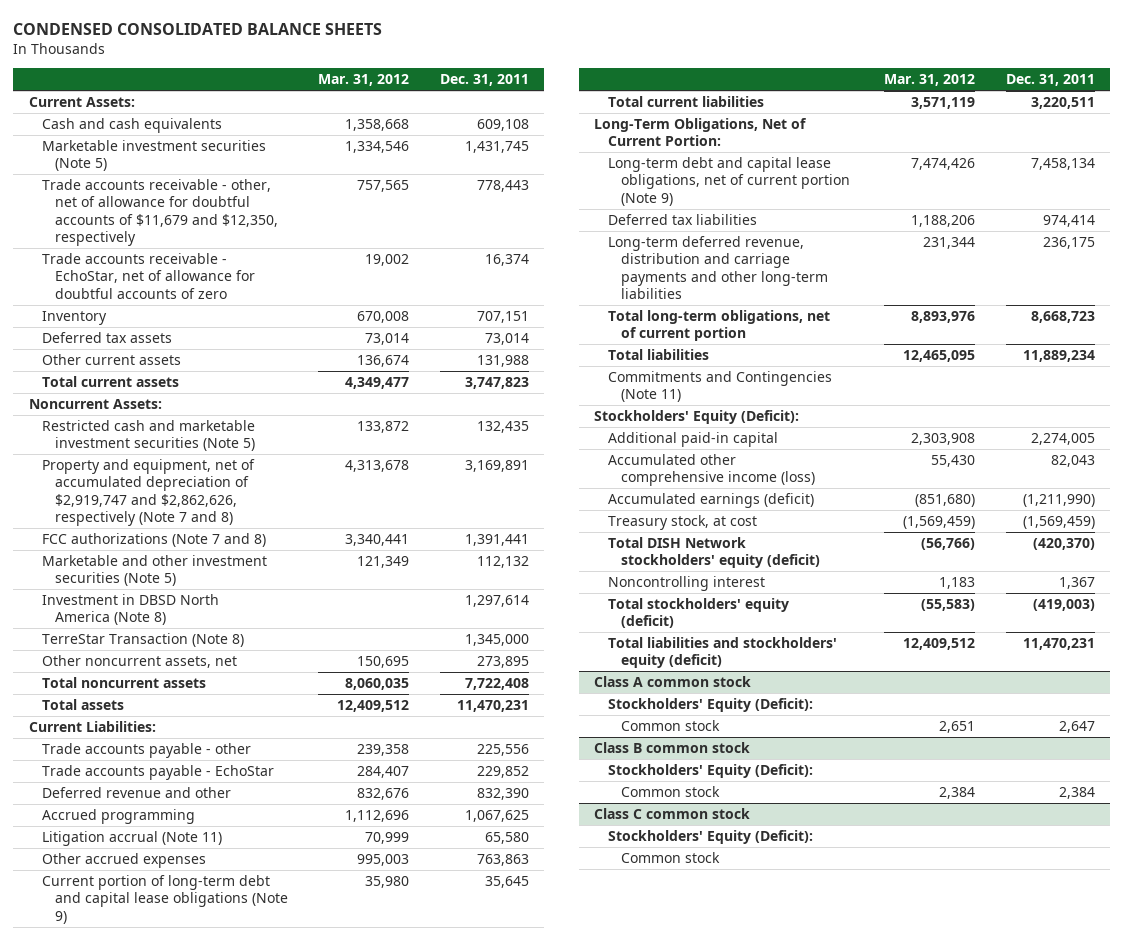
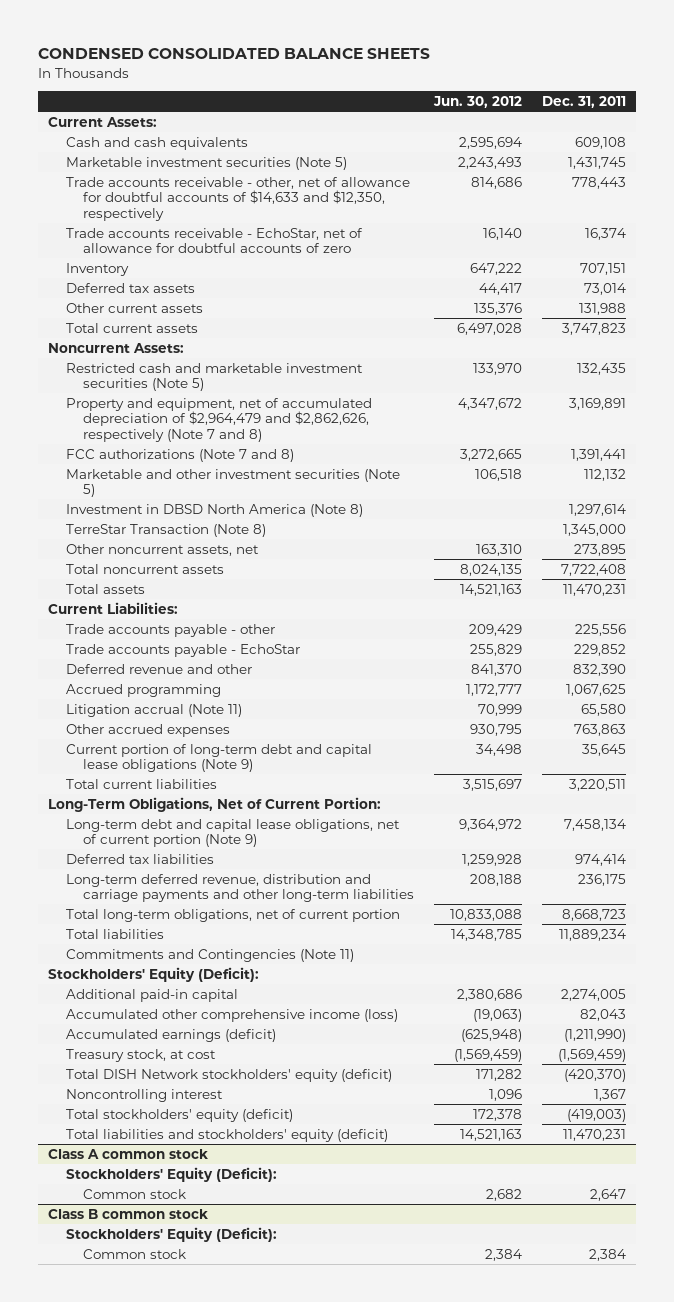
[318,74,410,87] Mar. 31, 2012 -> none
none -> [433,95,523,108] Jun. 30, 2012
[41,178,278,247] Trade accounts receivable - other, net of allowance for doubtful accounts of $11,679 and $12,350, respectively -> [65,176,410,221] Trade accounts receivable - other, net of allowance for doubtful accounts of $14,633 and $12,350, respectively
[41,458,255,527] Property and equipment, net of accumulated depreciation of $2,919,747 and $2,862,626, respectively (Note 7 and 8) -> [65,397,372,442] Property and equipment, net of accumulated depreciation of $2,964,479 and $2,862,626, respectively (Note 7 and 8)
[594,807,751,819] Class C common stock -> none
[607,829,813,844] Stockholders' Equity (Deficit): -> none
[620,851,720,863] Common stock -> none

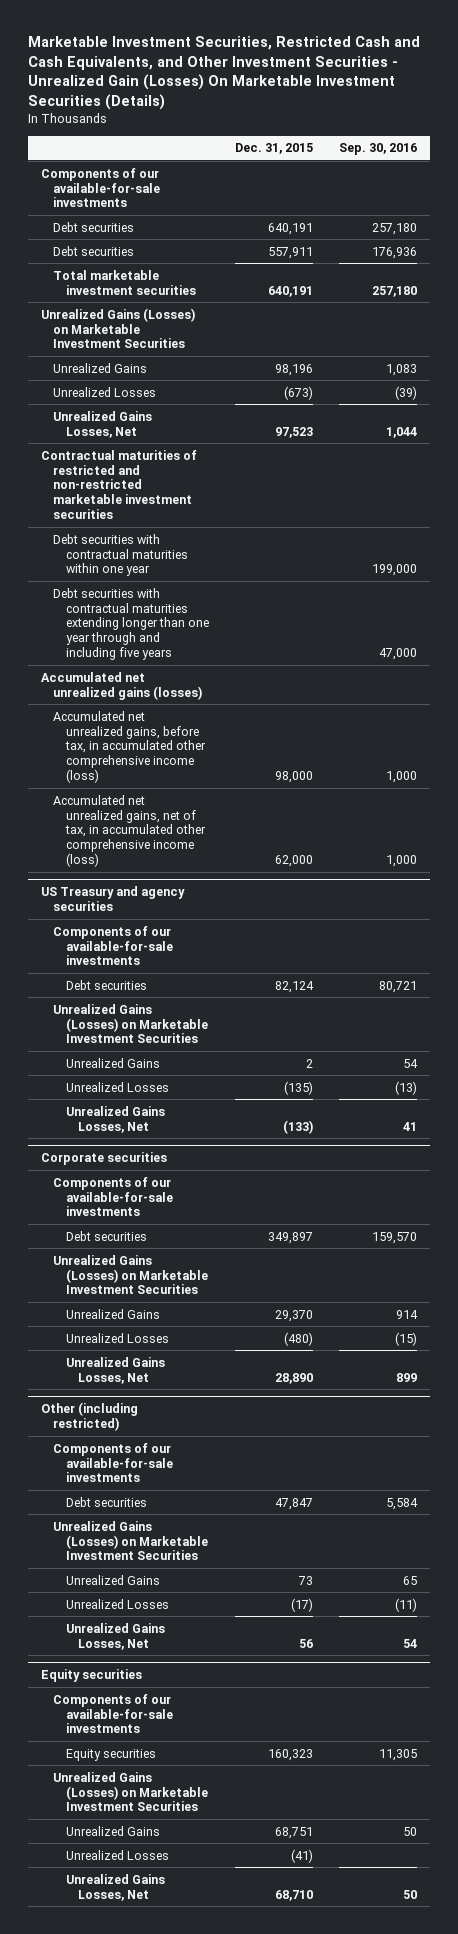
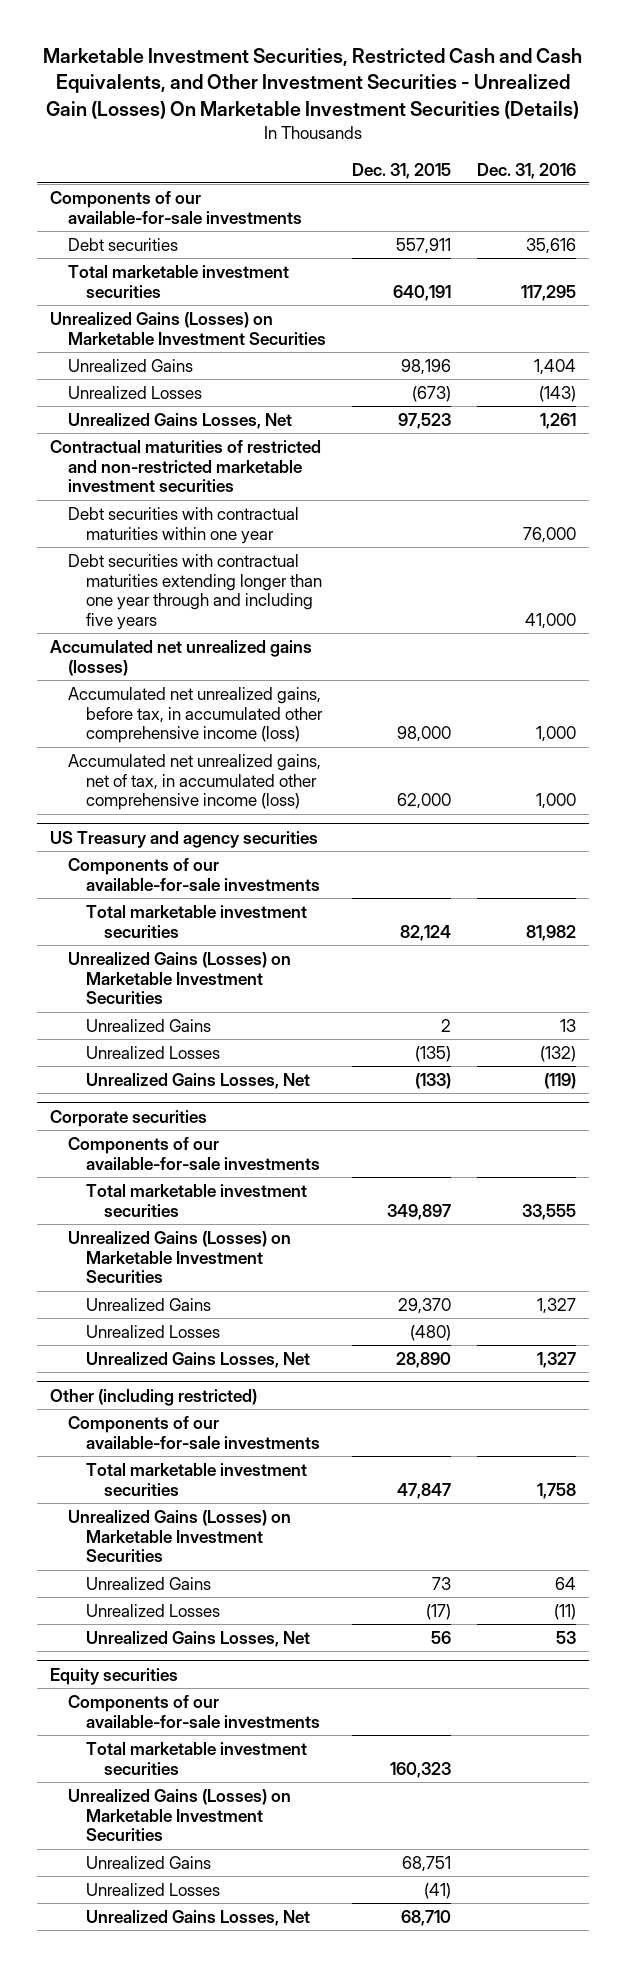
[339,143,418,156] Sep. 30, 2016 -> none
none -> [476,162,576,179] Dec. 31, 2016
[53,221,135,232] Debt securities -> none
[65,979,147,990] Debt securities -> [85,904,307,938] Total marketable investment securities
[65,1230,147,1241] Debt securities -> [85,1183,307,1217] Total marketable investment securities
[65,1496,147,1507] Debt securities -> [85,1462,307,1496] Total marketable investment securities
[65,1748,156,1761] Equity securities -> [85,1741,307,1775] Total marketable investment securities

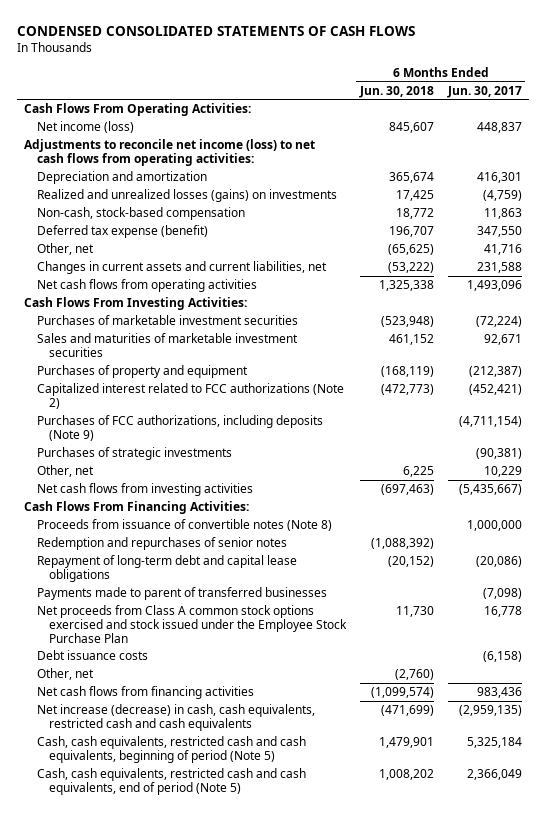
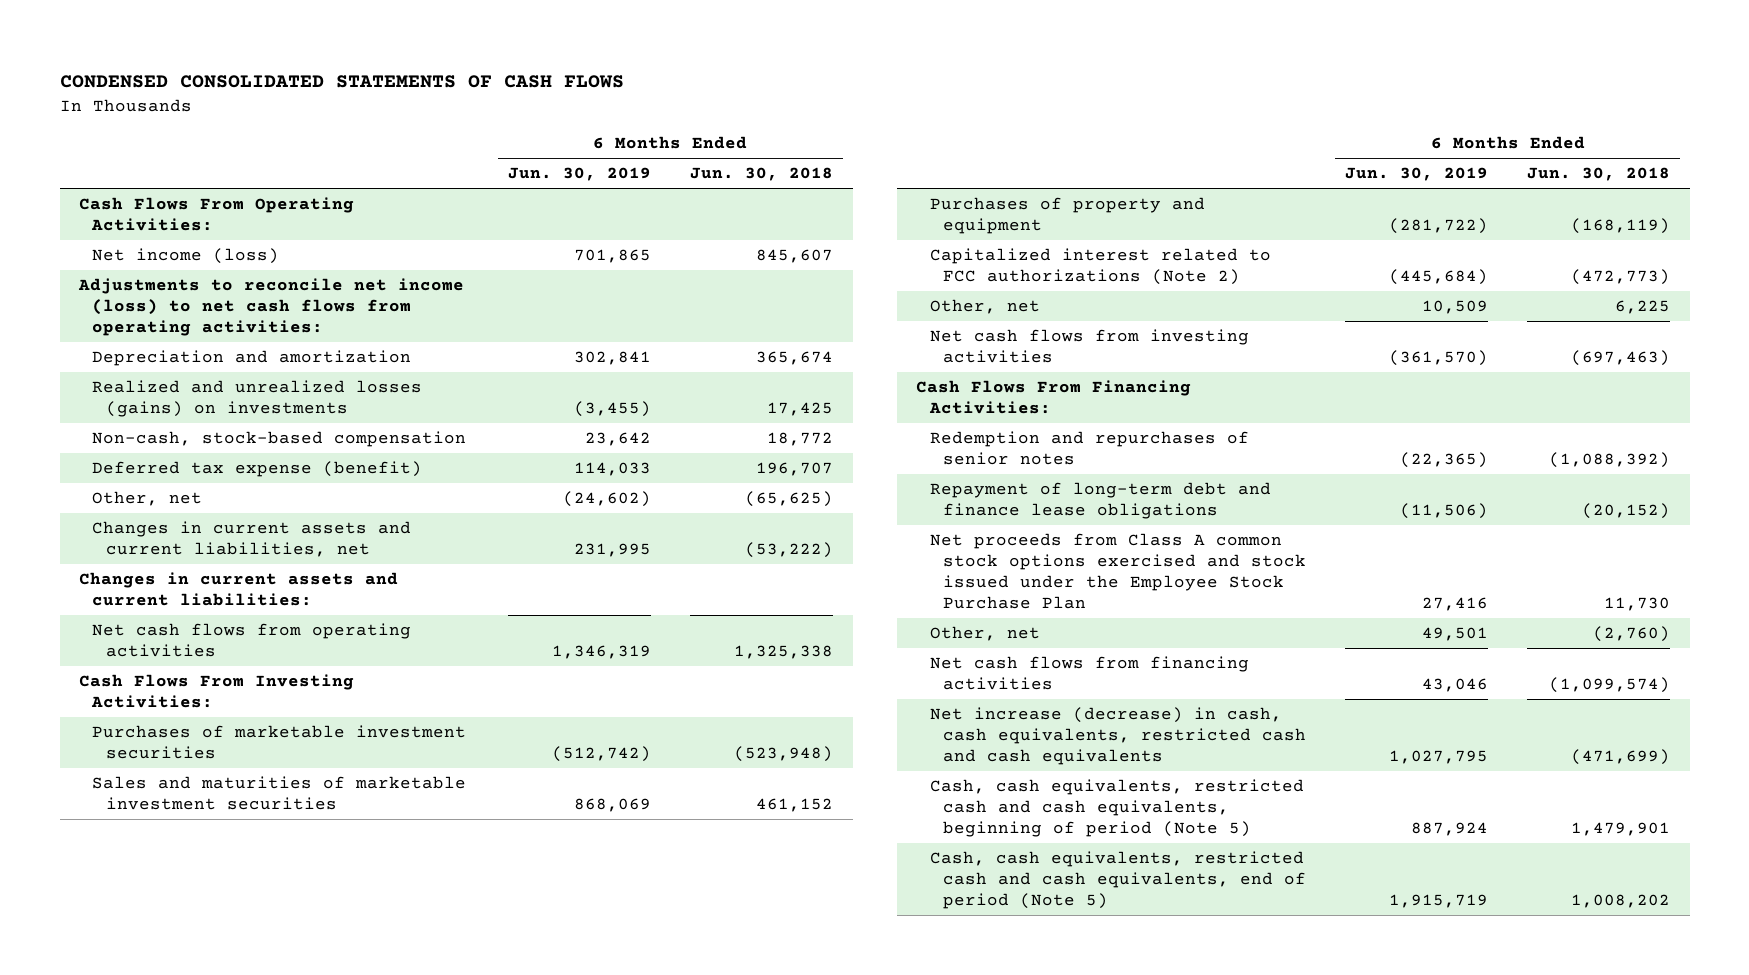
[446,85,522,98] Jun. 30, 2017 -> none
none -> [507,167,651,182] Jun. 30, 2019
none -> [79,572,399,606] Changes in current assets and current liabilities:
[36,415,323,441] Purchases of FCC authorizations, including deposits (Note 9) -> none
[36,447,232,461] Purchases of strategic investments -> none
[36,519,332,532] Proceeds from issuance of convertible notes (Note 8) -> none
[36,587,327,601] Payments made to parent of transferred businesses -> none
[36,555,297,582] Repayment of long-term debt and capital lease obligations -> [929,482,1271,519] Repayment of long-term debt and finance lease obligations
[36,650,148,661] Debt issuance costs -> none

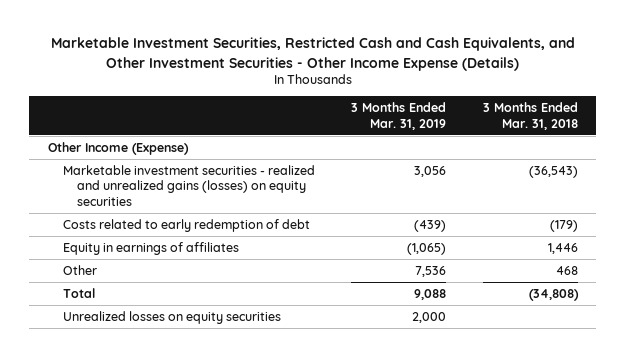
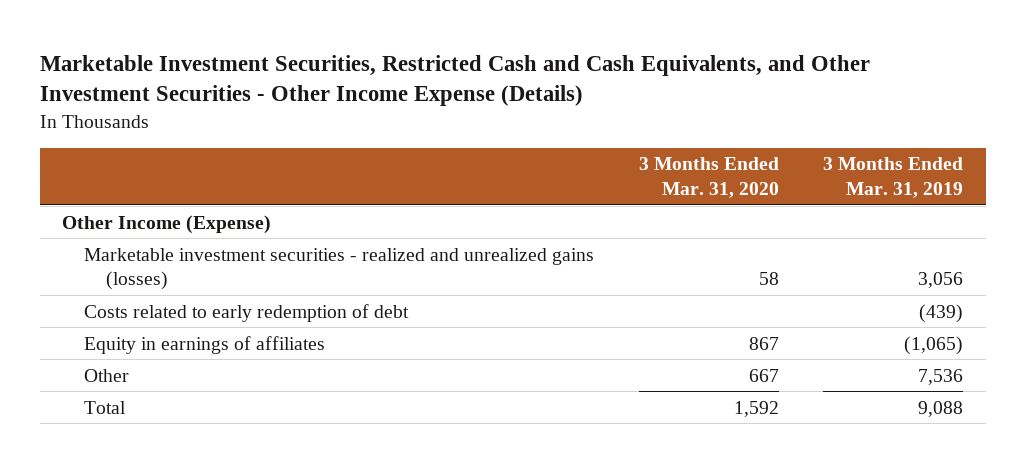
[482,102,578,130] 3 Months Ended Mar. 31, 2018 -> none
none -> [638,157,779,198] 3 Months Ended Mar. 31, 2020
[62,164,315,206] Marketable investment securities - realized and unrealized gains (losses) on equity securities -> [84,247,595,291] Marketable investment securities - realized and unrealized gains (losses)
[62,310,281,324] Unrealized losses on equity securities -> none

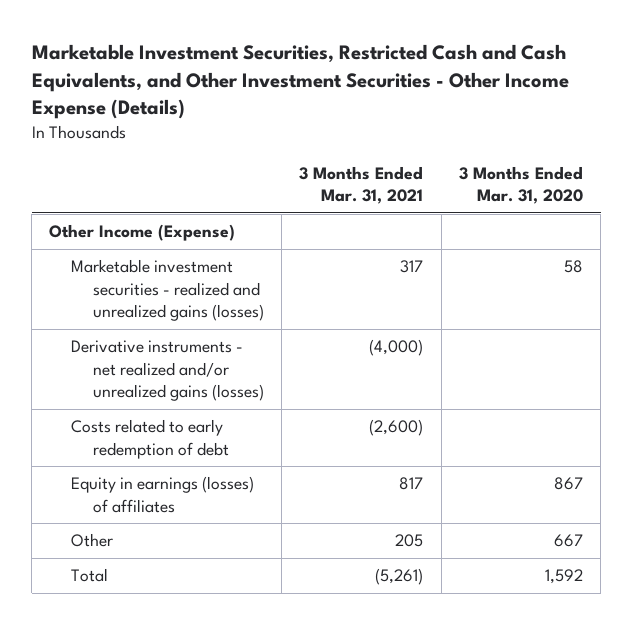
[823,157,964,198] 3 Months Ended Mar. 31, 2019 -> none
none -> [299,165,424,205] 3 Months Ended Mar. 31, 2021
none -> [71,340,265,402] Derivative instruments - net realized and/or unrealized gains (losses)
[84,335,326,354] Equity in earnings of affiliates -> [71,476,255,513] Equity in earnings (losses) of affiliates

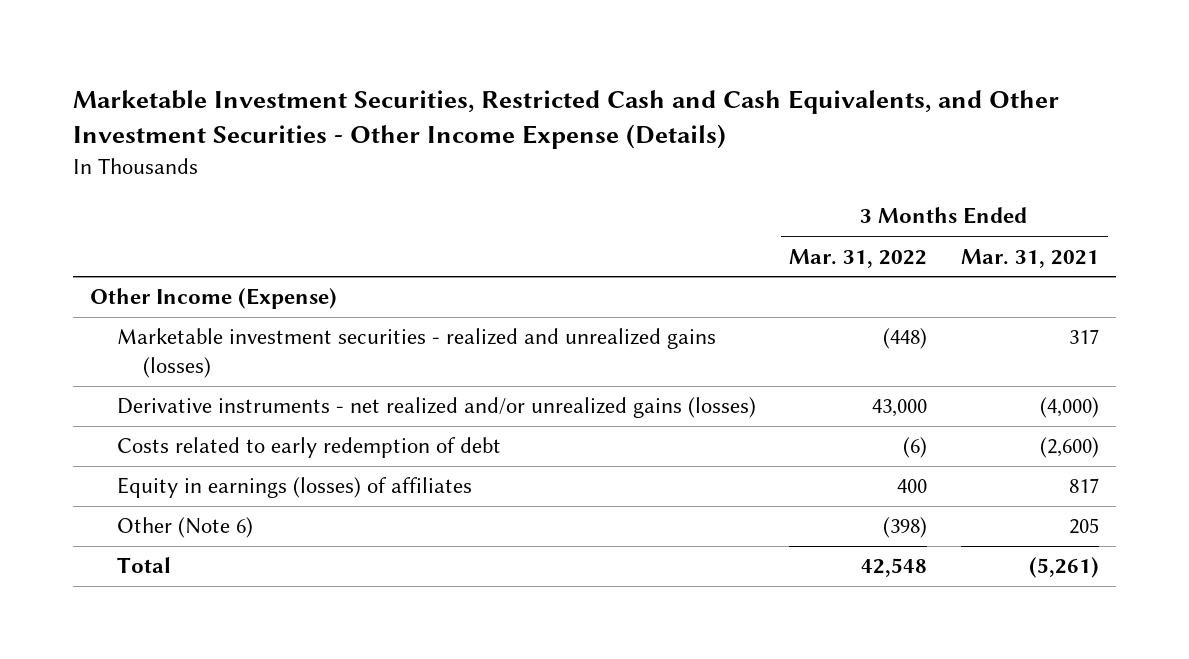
[458,165,583,205] 3 Months Ended Mar. 31, 2020 -> none
none -> [789,248,928,268] Mar. 31, 2022
[71,533,114,548] Other -> [116,517,253,539] Other (Note 6)

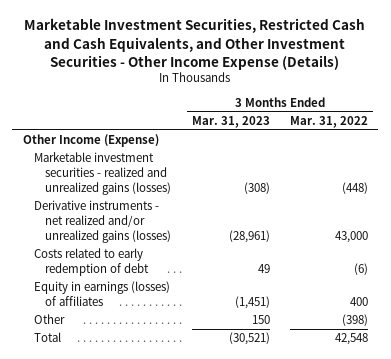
[961,248,1100,268] Mar. 31, 2021 -> none
none -> [191,115,270,128] Mar. 31, 2023
[116,517,253,539] Other (Note 6) -> [33,314,65,325] Other

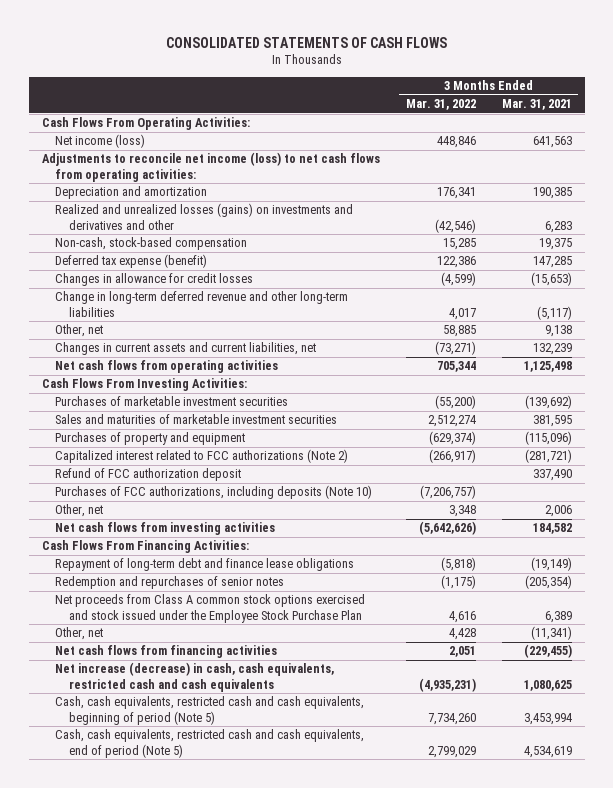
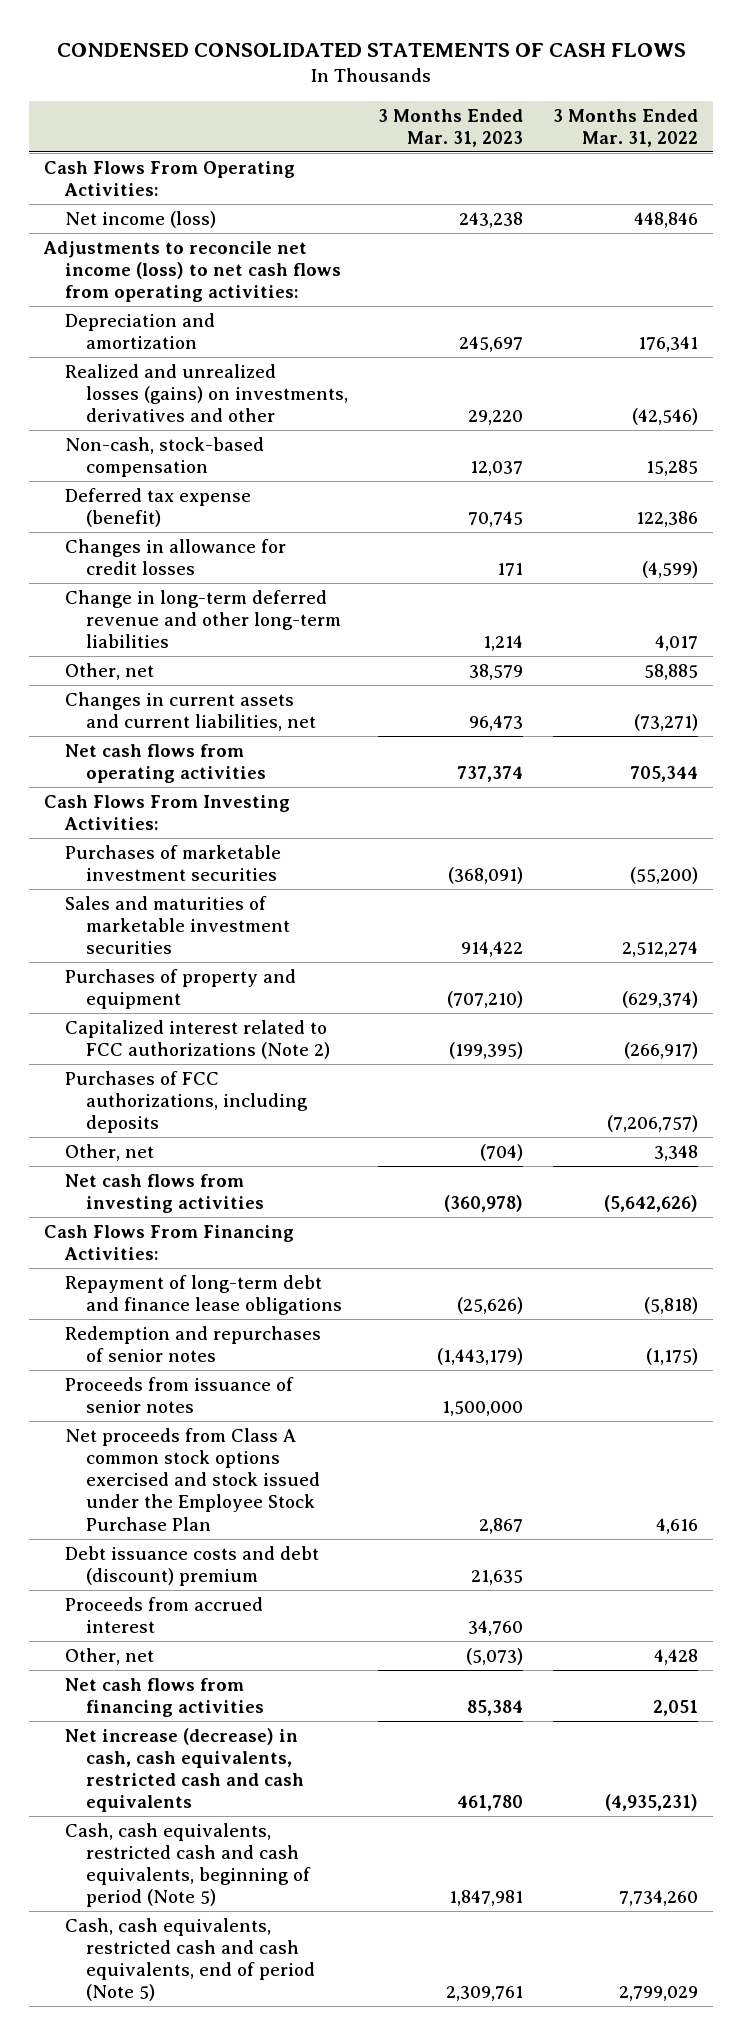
[165,36,447,48] CONSOLIDATED STATEMENTS OF CASH FLOWS -> [56,43,686,58] CONDENSED CONSOLIDATED STATEMENTS OF CASH FLOWS
[501,99,572,111] Mar. 31, 2021 -> none
none -> [377,108,523,147] 3 Months Ended Mar. 31, 2023
[55,203,354,230] Realized and unrealized losses (gains) on investments and derivatives and other -> [64,363,348,423] Realized and unrealized losses (gains) on investments, derivatives and other
[55,468,242,482] Refund of FCC authorization deposit -> none
[55,485,373,500] Purchases of FCC authorizations, including deposits (Note 10) -> [64,1070,308,1134] Purchases of FCC authorizations, including deposits
none -> [64,1376,294,1413] Proceeds from issuance of senior notes
none -> [64,1545,319,1586] Debt issuance costs and debt (discount) premium
none -> [64,1596,263,1633] Proceeds from accrued interest

